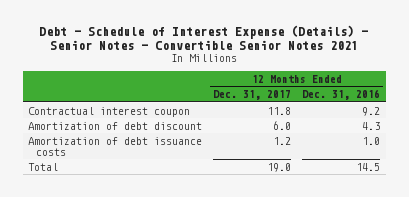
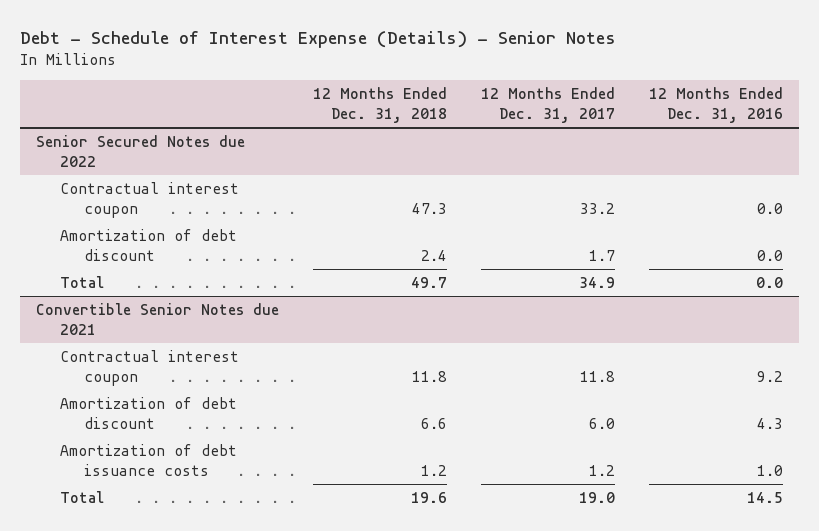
[39,25,369,51] Debt - Schedule of Interest Expense (Details) - Senior Notes - Convertible Senior Notes 2021 -> [19,30,616,48] Debt - Schedule of Interest Expense (Details) - Senior Notes
none -> [313,87,448,124] 12 Months Ended Dec. 31, 2018
none -> [36,134,246,167] Senior Secured Notes due 2022
none -> [60,181,240,218] Contractual interest coupon
none -> [60,228,238,261] Amortization of debt discount
none -> [60,275,105,288] Total
none -> [36,302,280,335] Convertible Senior Notes due 2021

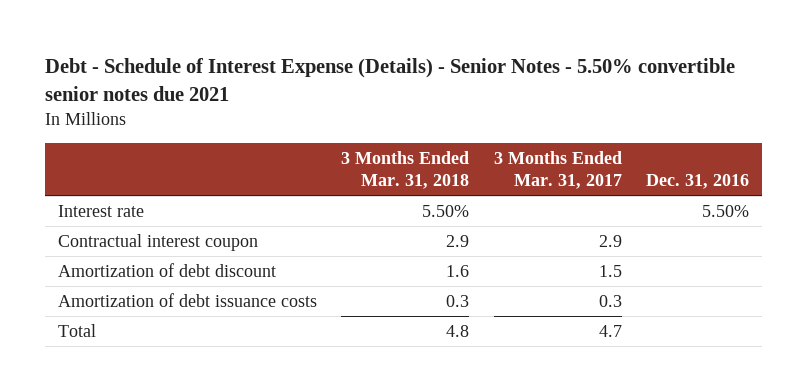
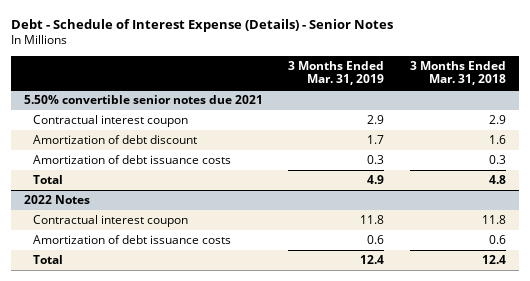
[45,58,736,101] Debt - Schedule of Interest Expense (Details) - Senior Notes - 5.50% convertible senior notes due 2021 -> [11,18,394,32] Debt - Schedule of Interest Expense (Details) - Senior Notes
[493,150,622,189] 3 Months Ended Mar. 31, 2017 -> none
[646,173,750,189] Dec. 31, 2016 -> none
none -> [288,60,385,86] 3 Months Ended Mar. 31, 2019
[57,204,144,217] Interest rate -> none
none -> [24,95,264,105] 5.50% convertible senior notes due 2021
none -> [24,195,91,205] 2022 Notes
none -> [33,215,189,228] Contractual interest coupon
none -> [33,235,232,245] Amortization of debt issuance costs
none -> [33,255,64,265] Total

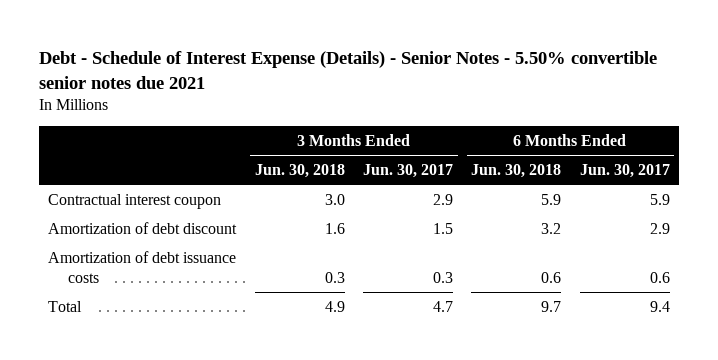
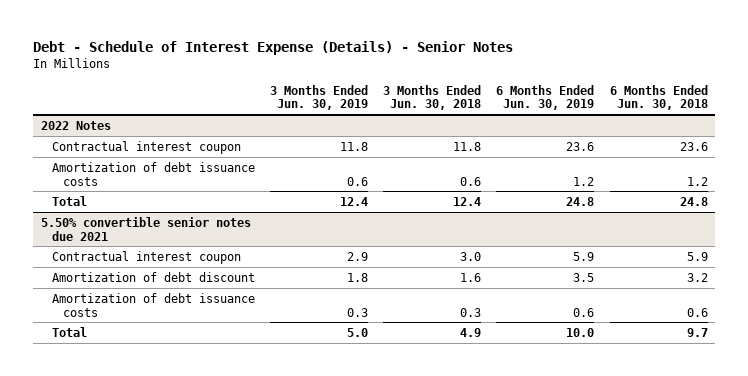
[39,50,658,89] Debt - Schedule of Interest Expense (Details) - Senior Notes - 5.50% convertible senior notes due 2021 -> [32,40,513,55] Debt - Schedule of Interest Expense (Details) - Senior Notes
[362,163,453,178] Jun. 30, 2017 -> none
[579,163,670,178] Jun. 30, 2017 -> none
none -> [269,84,368,111] 3 Months Ended Jun. 30, 2019
none -> [496,84,595,111] 6 Months Ended Jun. 30, 2019
none -> [40,120,111,130] 2022 Notes
none -> [51,140,241,154] Contractual interest coupon
none -> [51,161,255,186] Amortization of debt issuance costs
none -> [51,195,87,206] Total
none -> [40,216,251,241] 5.50% convertible senior notes due 2021

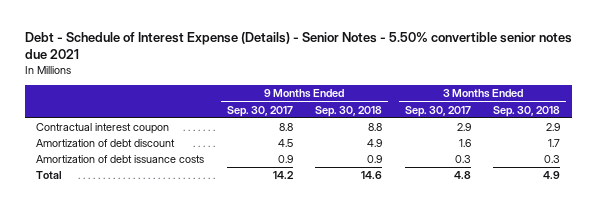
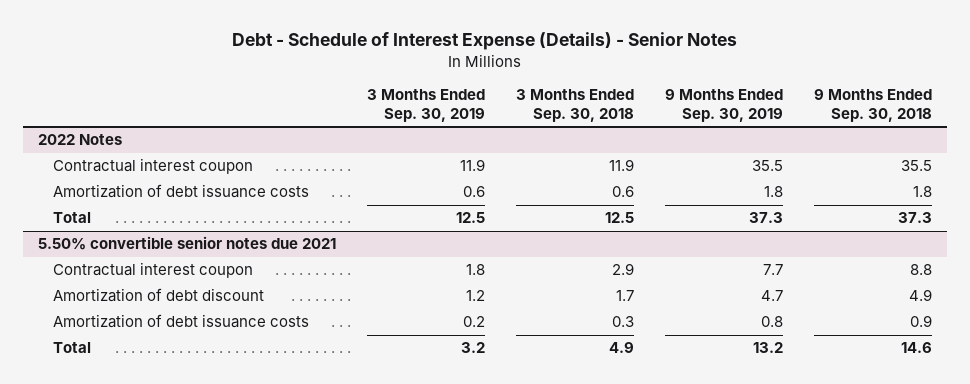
[24,31,572,60] Debt - Schedule of Interest Expense (Details) - Senior Notes - 5.50% convertible senior notes due 2021 -> [231,32,737,51] Debt - Schedule of Interest Expense (Details) - Senior Notes
[226,105,293,117] Sep. 30, 2017 -> none
[404,105,471,117] Sep. 30, 2017 -> none
none -> [366,89,485,123] 3 Months Ended Sep. 30, 2019
none -> [664,89,783,123] 9 Months Ended Sep. 30, 2019
none -> [37,134,122,146] 2022 Notes
none -> [53,158,254,175] Contractual interest coupon
none -> [53,184,310,199] Amortization of debt issuance costs
none -> [53,212,92,224] Total
none -> [37,236,336,251] 5.50% convertible senior notes due 2021

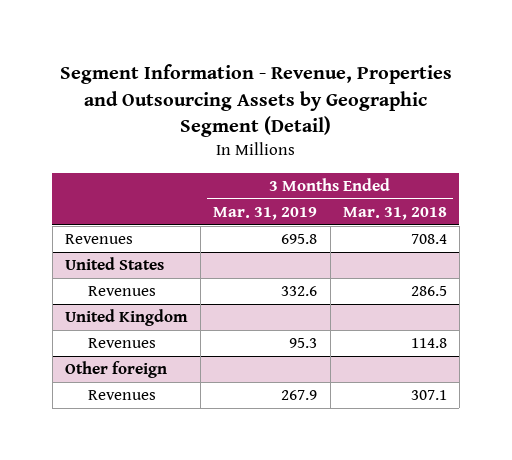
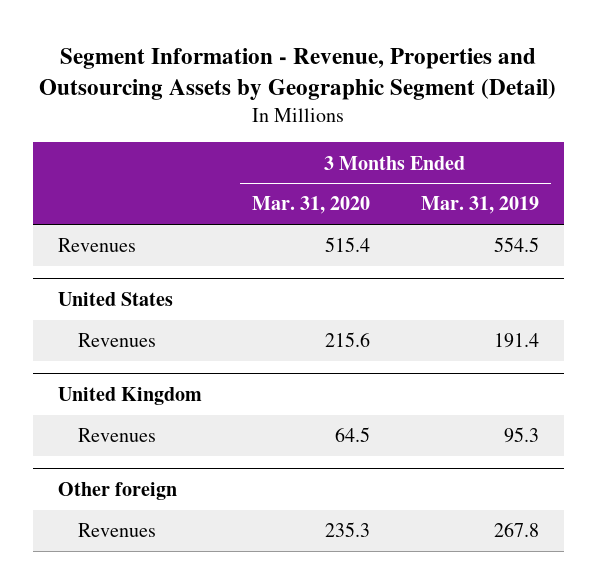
[342,207,447,221] Mar. 31, 2018 -> none
none -> [252,196,371,215] Mar. 31, 2020
[281,234,318,245] 695.8 -> [493,237,539,253] 554.5
[281,286,318,297] 332.6 -> [493,333,539,349] 191.4
[281,390,318,401] 267.9 -> [493,522,539,538] 267.8

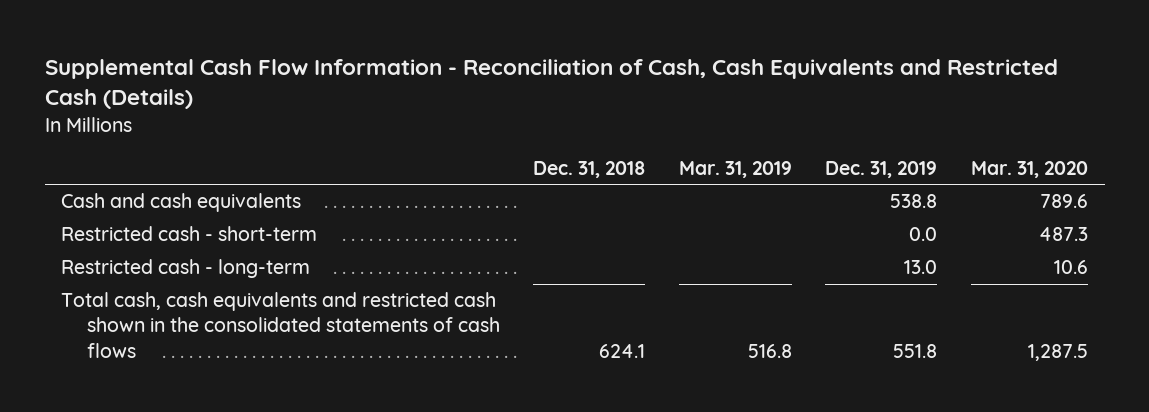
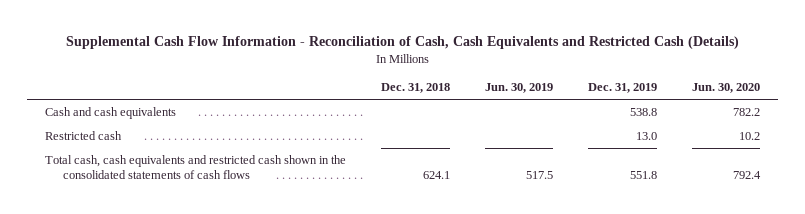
[678,160,792,178] Mar. 31, 2019 -> none
[971,160,1089,178] Mar. 31, 2020 -> none
none -> [485,83,554,94] Jun. 30, 2019
none -> [692,83,761,94] Jun. 30, 2020
[61,226,318,242] Restricted cash - short-term -> none
[61,259,311,279] Restricted cash - long-term -> [44,130,122,140] Restricted cash

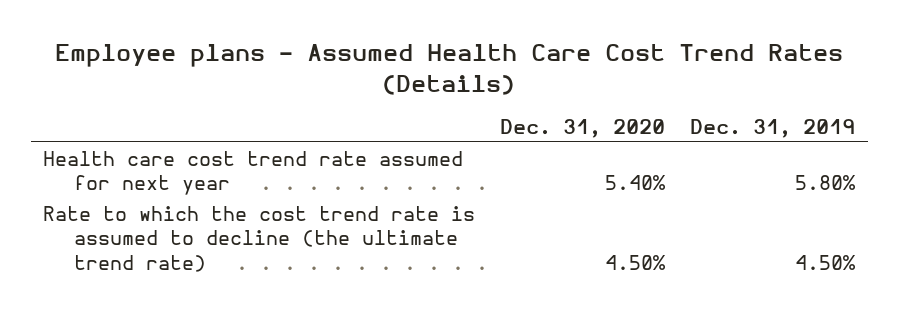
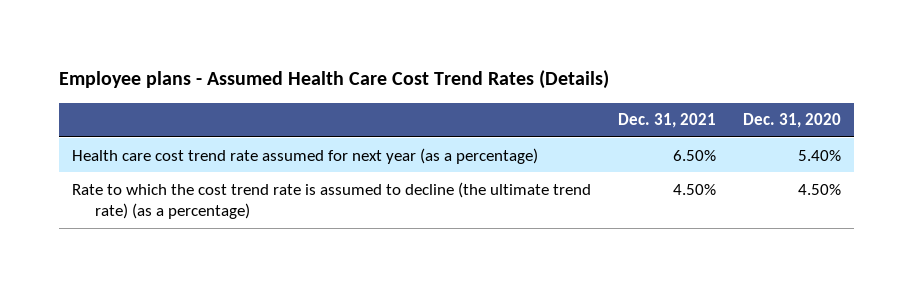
[690,119,856,139] Dec. 31, 2019 -> none
none -> [618,113,717,129] Dec. 31, 2021
[43,150,464,196] Health care cost trend rate assumed for next year -> [72,147,539,164] Health care cost trend rate assumed for next year (as a percentage)
[43,205,476,272] Rate to which the cost trend rate is assumed to decline (the ultimate trend rate) -> [72,181,592,220] Rate to which the cost trend rate is assumed to decline (the ultimate trend rate) (as a percentage)

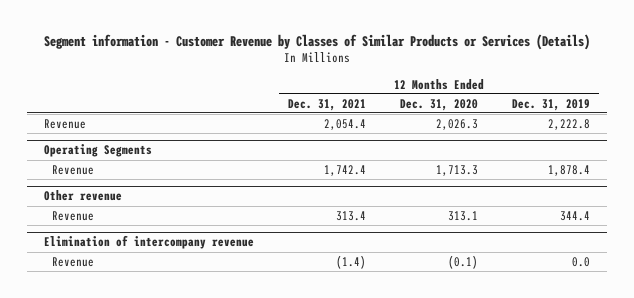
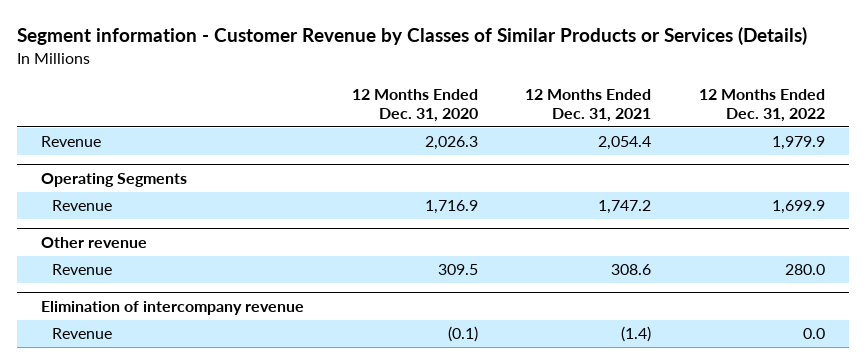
[512,98,591,111] Dec. 31, 2019 -> none
none -> [699,88,826,123] 12 Months Ended Dec. 31, 2022
[323,164,366,176] 1,742.4 -> [598,200,652,215] 1,747.2
[435,164,478,176] 1,713.3 -> [424,200,478,215] 1,716.9
[335,210,366,221] 313.4 -> [611,264,652,276] 308.6
[447,210,478,221] 313.1 -> [437,264,478,276] 309.5

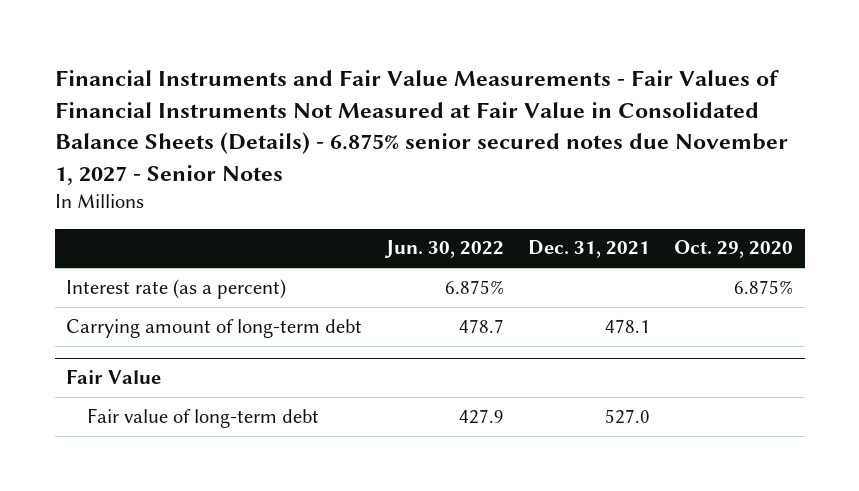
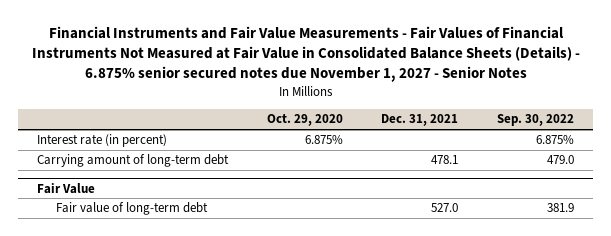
[384,240,505,259] Jun. 30, 2022 -> none
none -> [496,114,574,127] Sep. 30, 2022
[66,278,287,299] Interest rate (as a percent) -> [37,134,168,148] Interest rate (in percent)

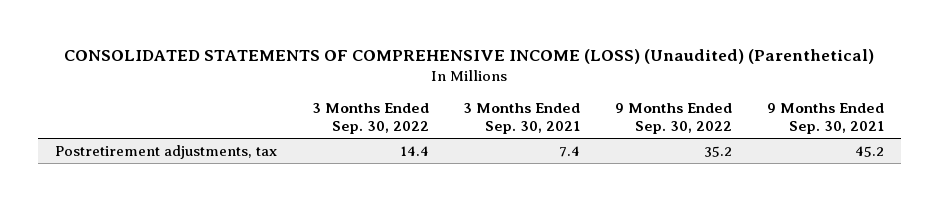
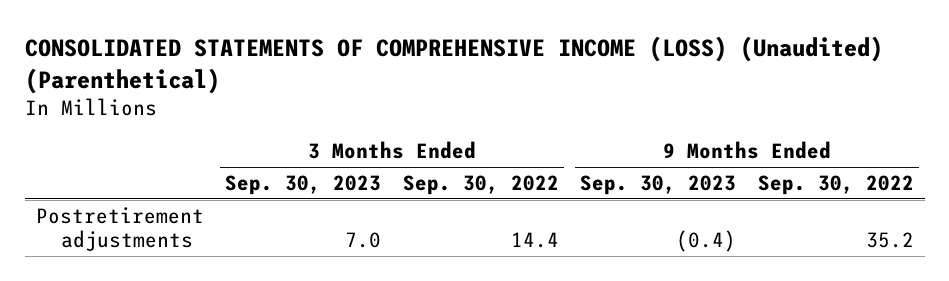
[463,103,581,135] 3 Months Ended Sep. 30, 2021 -> none
[766,103,884,135] 9 Months Ended Sep. 30, 2021 -> none
none -> [225,174,382,195] Sep. 30, 2023
none -> [580,174,737,195] Sep. 30, 2023
[55,144,278,159] Postretirement adjustments, tax -> [35,206,204,252] Postretirement adjustments

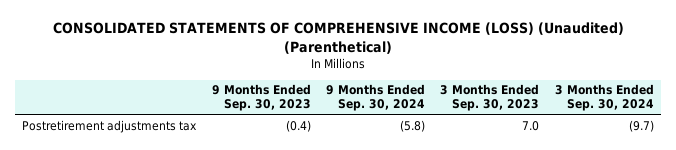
[402,174,559,195] Sep. 30, 2022 -> none
[757,174,914,195] Sep. 30, 2022 -> none
none -> [325,84,425,112] 9 Months Ended Sep. 30, 2024
none -> [554,84,654,112] 3 Months Ended Sep. 30, 2024
[35,206,204,252] Postretirement adjustments -> [22,119,198,133] Postretirement adjustments tax

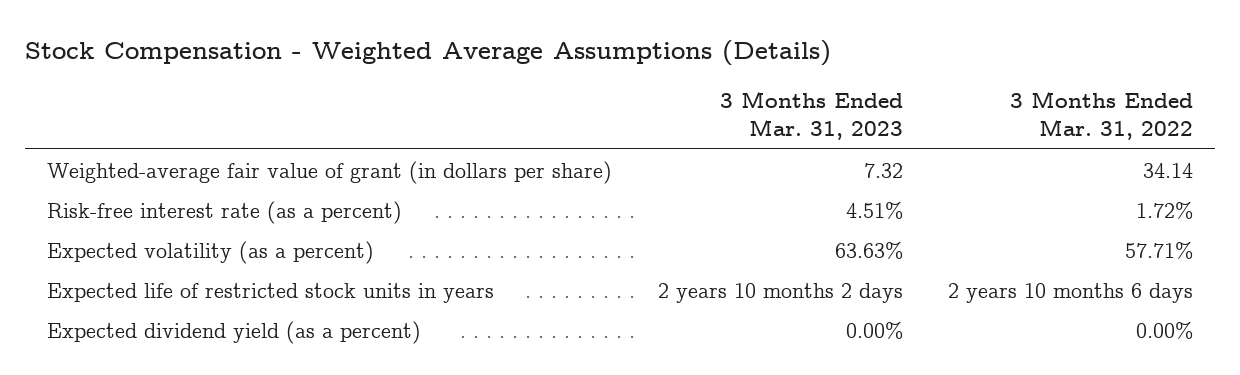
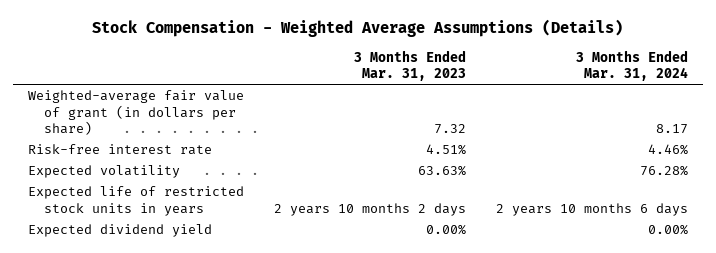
[1009,90,1193,140] 3 Months Ended Mar. 31, 2022 -> none
none -> [576,49,689,81] 3 Months Ended Mar. 31, 2024
[47,200,403,224] Risk-free interest rate (as a percent) -> [28,144,213,156] Risk-free interest rate
[47,240,375,264] Expected volatility (as a percent) -> [28,165,181,179] Expected volatility
[47,320,422,344] Expected dividend yield (as a percent) -> [28,224,213,238] Expected dividend yield

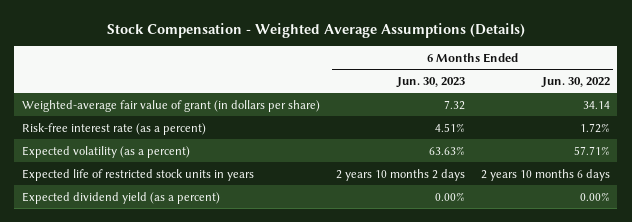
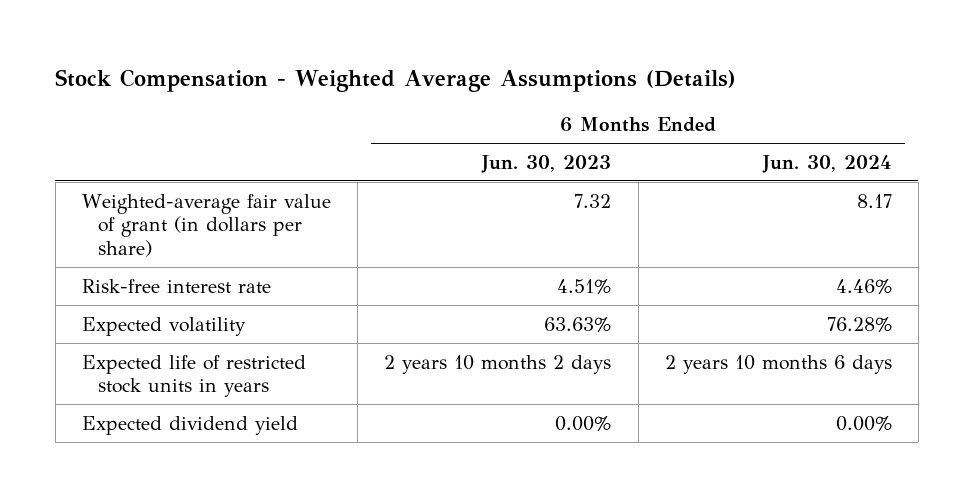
[540,76,610,88] Jun. 30, 2022 -> none
none -> [761,154,892,173] Jun. 30, 2024
[22,122,207,135] Risk-free interest rate (as a percent) -> [82,278,272,293] Risk-free interest rate
[22,145,191,158] Expected volatility (as a percent) -> [82,316,247,336] Expected volatility
[22,191,221,204] Expected dividend yield (as a percent) -> [82,415,299,435] Expected dividend yield

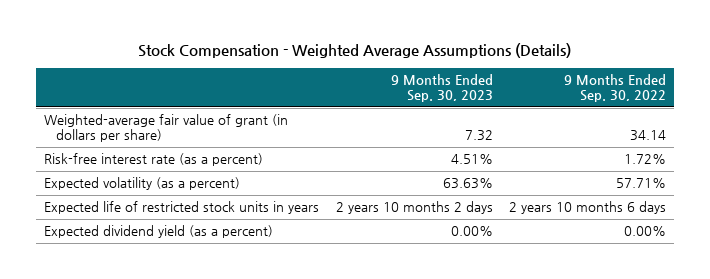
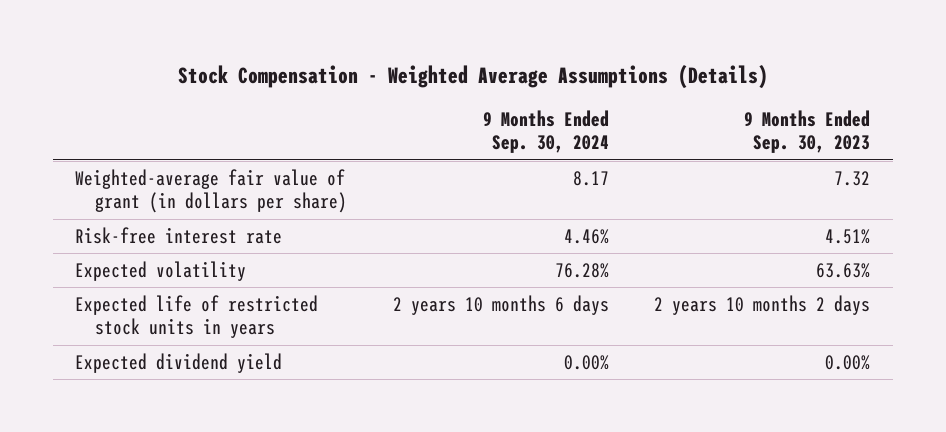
[564,74,667,102] 9 Months Ended Sep. 30, 2022 -> none
none -> [482,109,609,154] 9 Months Ended Sep. 30, 2024
[44,153,264,167] Risk-free interest rate (as a percent) -> [75,226,283,244] Risk-free interest rate
[44,177,241,191] Expected volatility (as a percent) -> [75,260,247,281] Expected volatility
[44,225,274,239] Expected dividend yield (as a percent) -> [75,352,283,373] Expected dividend yield

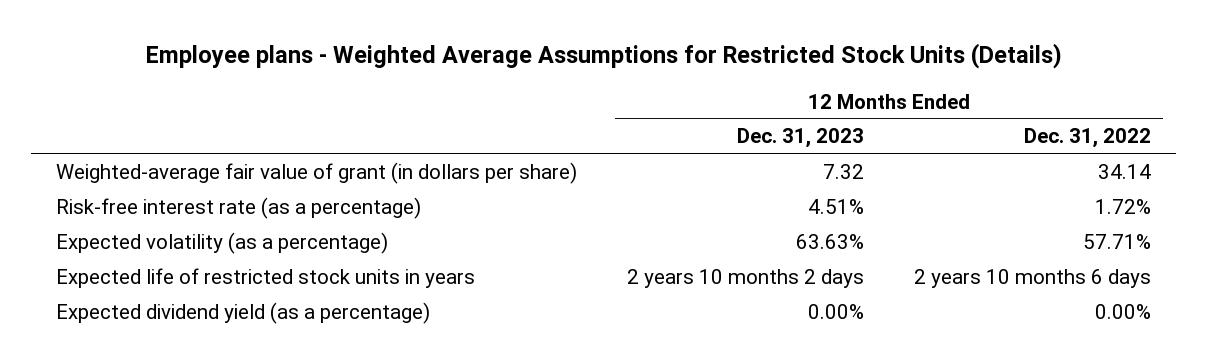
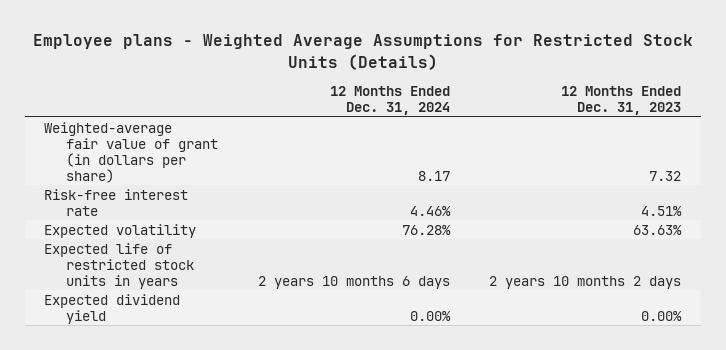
[1023,128,1151,149] Dec. 31, 2022 -> none
none -> [329,86,450,116] 12 Months Ended Dec. 31, 2024
[56,196,422,219] Risk-free interest rate (as a percentage) -> [44,188,189,216] Risk-free interest rate
[56,231,389,254] Expected volatility (as a percentage) -> [44,223,197,238] Expected volatility
[56,301,431,324] Expected dividend yield (as a percentage) -> [44,293,181,324] Expected dividend yield

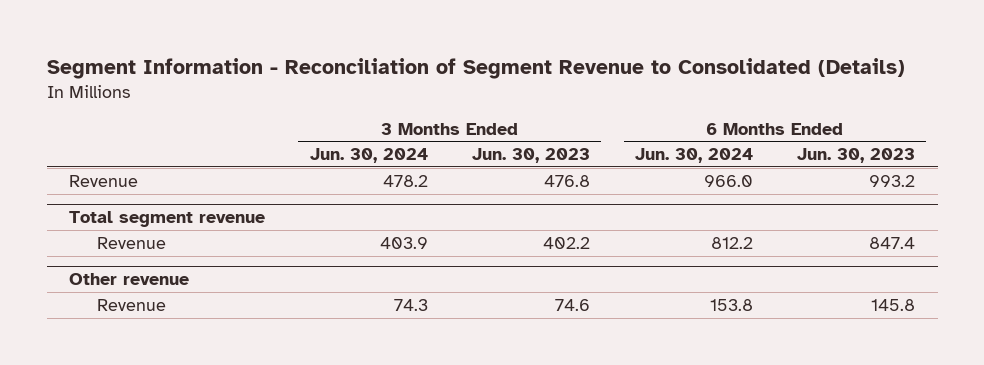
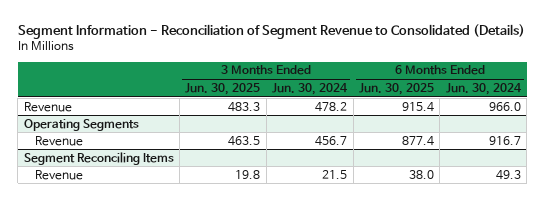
[472,148,591,164] Jun. 30, 2023 -> none
[797,148,916,164] Jun. 30, 2023 -> none
none -> [185,82,261,95] Jun. 30, 2025
none -> [359,82,435,95] Jun. 30, 2025
[68,211,265,228] Total segment revenue -> [23,118,139,131] Operating Segments
[379,236,428,249] 403.9 -> [315,135,348,146] 456.7
[710,236,753,249] 812.2 -> [488,135,521,145] 916.7
[68,273,189,286] Other revenue -> [23,151,174,165] Segment Reconciling Items
[393,298,428,311] 74.3 -> [322,169,348,179] 21.5
[709,298,753,311] 153.8 -> [495,169,521,180] 49.3

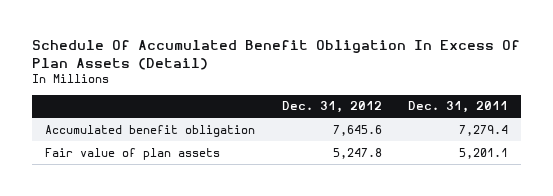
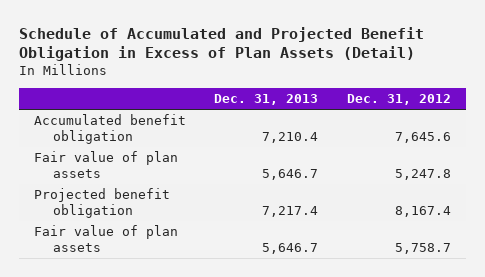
[32,40,521,70] Schedule Of Accumulated Benefit Obligation In Excess Of Plan Assets (Detail) -> [19,26,425,62] Schedule of Accumulated and Projected Benefit Obligation in Excess of Plan Assets (Detail)
[407,101,508,114] Dec. 31, 2011 -> none
none -> [214,94,319,106] Dec. 31, 2013
none -> [33,188,170,218] Projected benefit obligation
none -> [33,225,178,252] Fair value of plan assets

